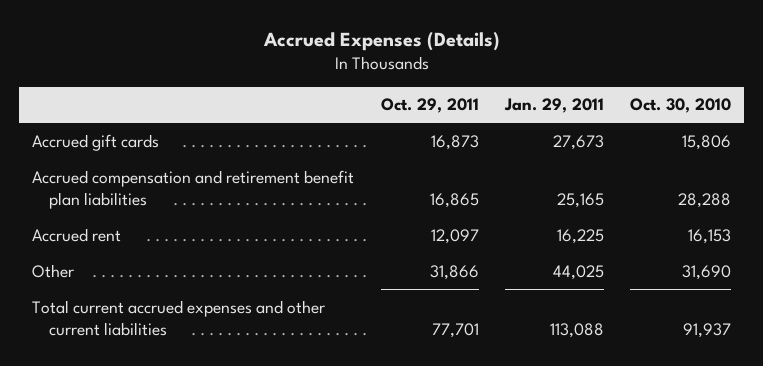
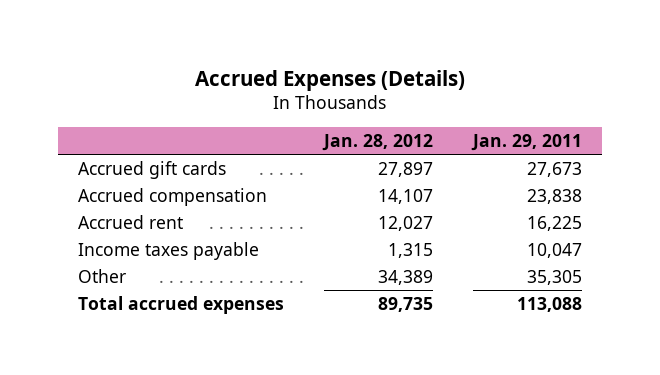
[380,98,479,114] Oct. 29, 2011 -> none
[630,98,732,114] Oct. 30, 2010 -> none
none -> [321,133,433,151] Jan. 28, 2012
[32,169,355,209] Accrued compensation and retirement benefit plan liabilities -> [77,187,267,206] Accrued compensation
[556,192,604,208] 25,165 -> [526,188,582,204] 23,838
none -> [77,241,259,260] Income taxes payable
[552,264,604,280] 44,025 -> [526,269,582,285] 35,305
[32,299,326,336] Total current accrued expenses and other current liabilities -> [77,295,284,314] Total accrued expenses

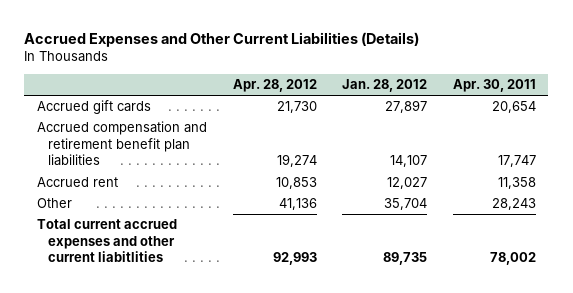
[194,69,465,91] Accrued Expenses (Details) -> [24,32,420,48] Accrued Expenses and Other Current Liabilities (Details)
[470,133,582,151] Jan. 29, 2011 -> none
none -> [232,79,317,93] Apr. 28, 2012
none -> [452,79,536,93] Apr. 30, 2011
[77,187,267,206] Accrued compensation -> [37,121,208,167] Accrued compensation and retirement benefit plan liabilities
[77,241,259,260] Income taxes payable -> none
[377,269,433,285] 34,389 -> [384,198,428,211] 35,704
[77,295,284,314] Total accrued expenses -> [37,219,178,263] Total current accrued expenses and other current liabitlities

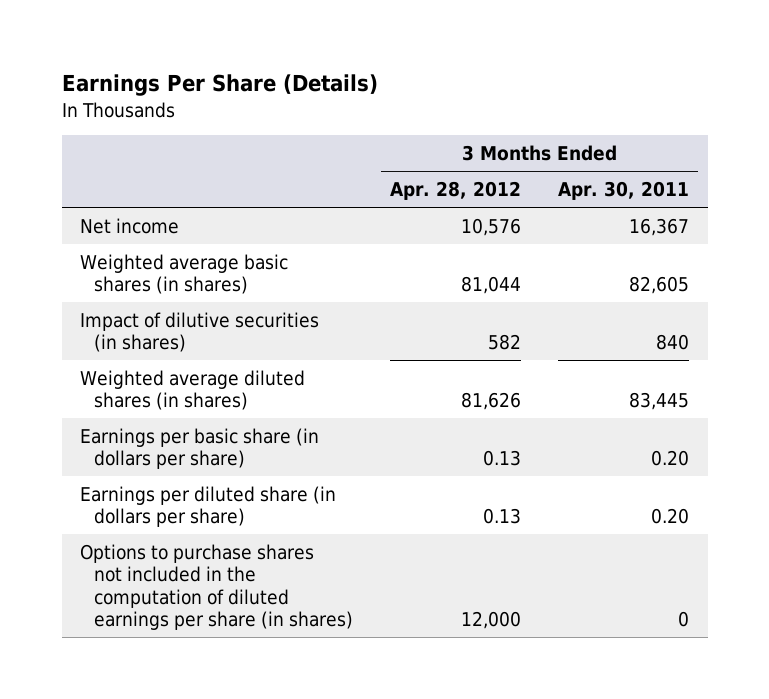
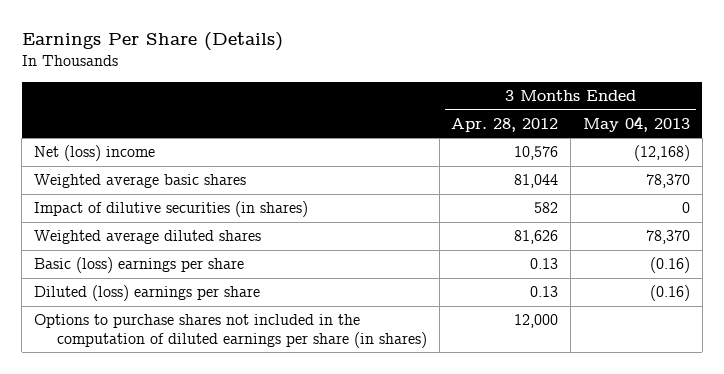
[558,181,690,201] Apr. 30, 2011 -> none
none -> [582,115,690,132] May 04, 2013
[80,217,180,234] Net income -> [33,145,155,162] Net (loss) income
[80,253,289,295] Weighted average basic shares (in shares) -> [33,174,246,189] Weighted average basic shares
[80,369,306,411] Weighted average diluted shares (in shares) -> [33,230,261,245] Weighted average diluted shares
[80,427,320,470] Earnings per basic share (in dollars per share) -> [33,257,244,274] Basic (loss) earnings per share
[80,485,337,528] Earnings per diluted share (in dollars per share) -> [33,285,260,302] Diluted (loss) earnings per share

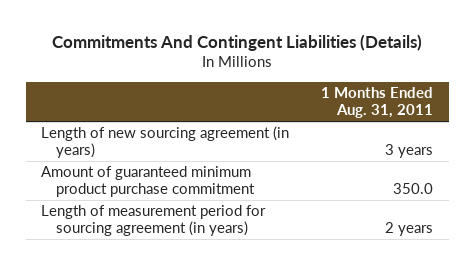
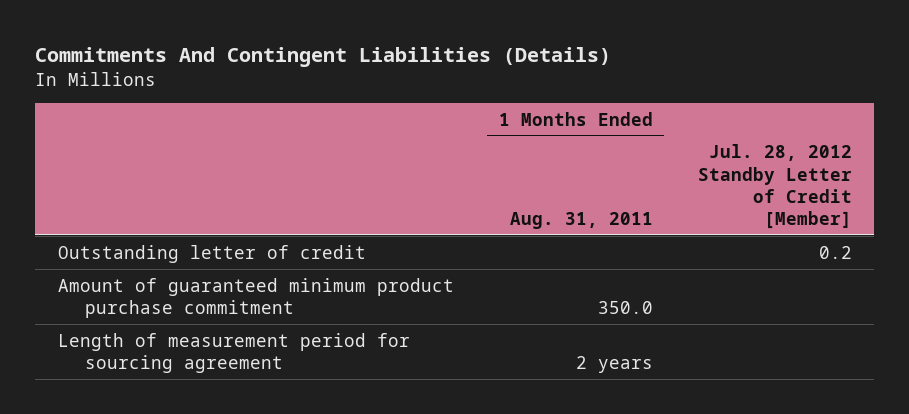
none -> [697,144,852,229] Jul. 28, 2012 Standby Letter of Credit [Member]
[41,126,290,159] Length of new sourcing agreement (in years) -> none
none -> [57,244,366,263] Outstanding letter of credit
[41,205,267,237] Length of measurement period for sourcing agreement (in years) -> [57,332,410,373] Length of measurement period for sourcing agreement

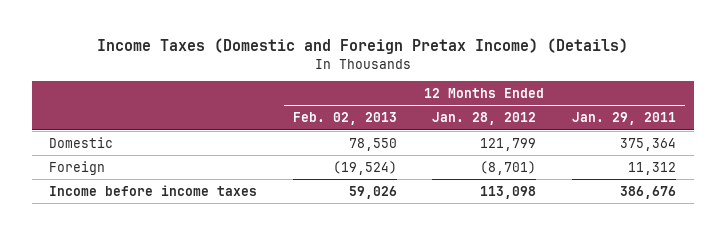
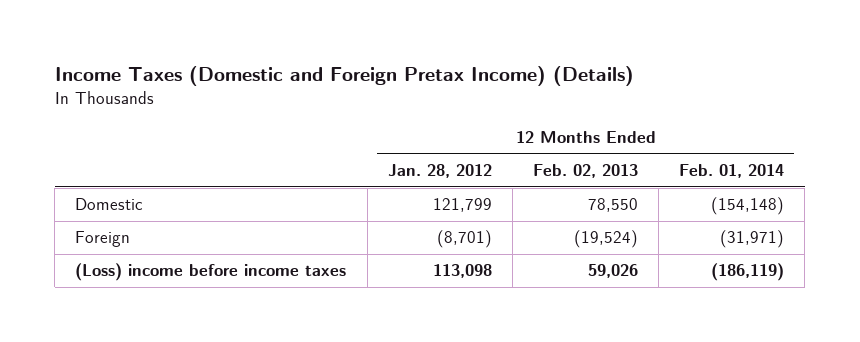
[571,112,676,126] Jan. 29, 2011 -> none
none -> [679,164,785,179] Feb. 01, 2014
[49,184,258,196] Income before income taxes -> [75,263,347,282] (Loss) income before income taxes

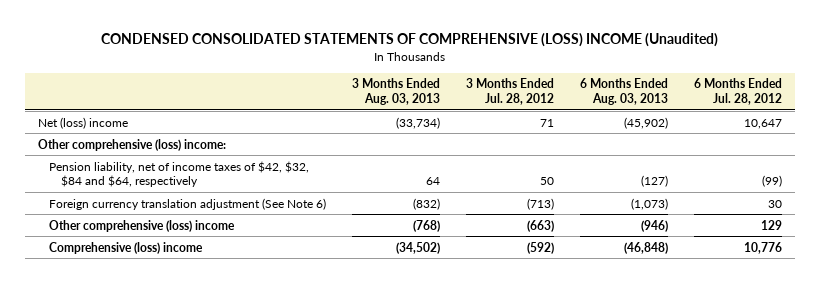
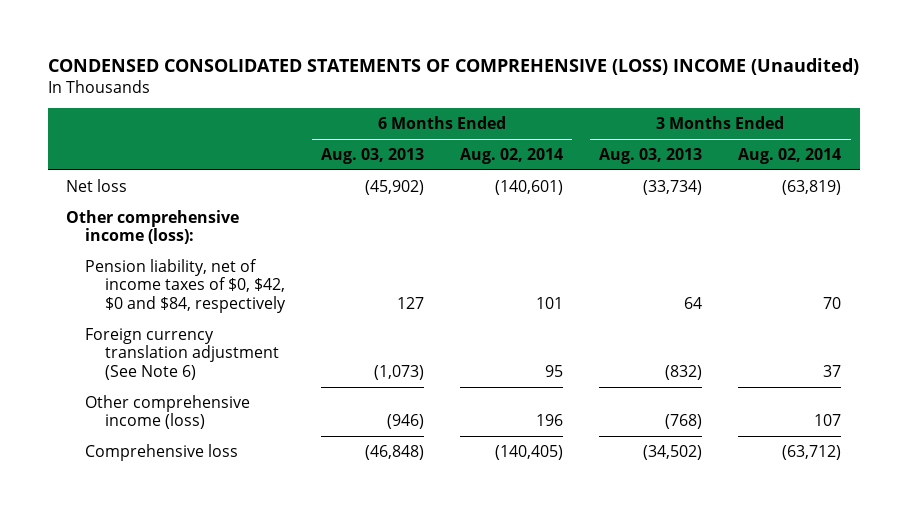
[466,78,555,105] 3 Months Ended Jul. 28, 2012 -> none
[693,78,782,105] 6 Months Ended Jul. 28, 2012 -> none
none -> [460,148,564,165] Aug. 02, 2014
none -> [738,148,842,165] Aug. 02, 2014
[37,116,128,129] Net (loss) income -> [66,178,128,192] Net loss
[37,138,226,151] Other comprehensive (loss) income: -> [66,209,240,245] Other comprehensive income (loss):
[49,160,310,188] Pension liability, net of income taxes of $42, $32, $84 and $64, respectively -> [85,258,286,313] Pension liability, net of income taxes of $0, $42, $0 and $84, respectively
[640,175,668,188] (127) -> [396,296,424,309] 127
[49,219,236,232] Other comprehensive (loss) income -> [85,394,251,430] Other comprehensive income (loss)
[49,241,204,254] Comprehensive (loss) income -> [85,443,239,461] Comprehensive loss

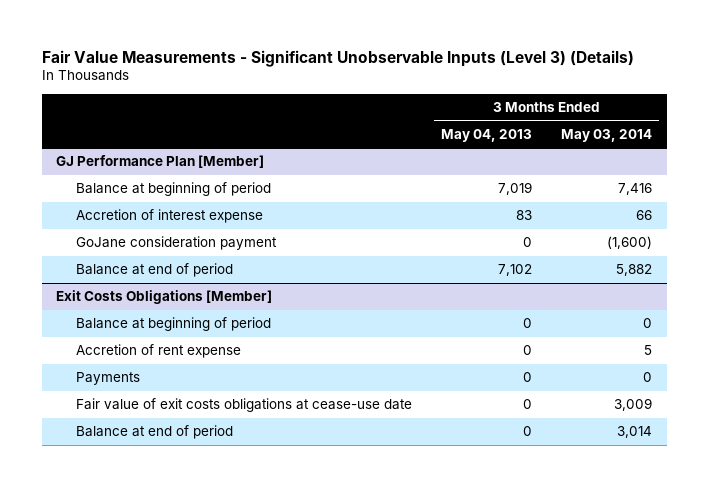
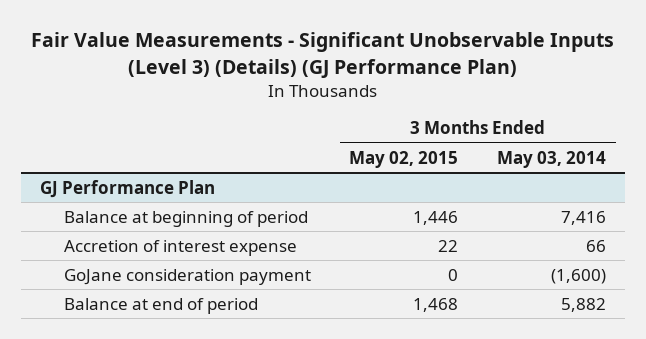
[41,49,634,67] Fair Value Measurements - Significant Unobservable Inputs (Level 3) (Details) -> [30,32,614,78] Fair Value Measurements - Significant Unobservable Inputs (Level 3) (Details) (GJ Performance Plan)
[441,128,533,142] May 04, 2013 -> none
none -> [349,150,459,168] May 02, 2015
[56,155,265,169] GJ Performance Plan [Member] -> [39,179,215,198] GJ Performance Plan
[56,290,273,305] Exit Costs Obligations [Member] -> none
[76,317,272,332] Balance at beginning of period -> none
[76,344,242,359] Accretion of rent expense -> none
[76,372,141,386] Payments -> none
[76,398,413,413] Fair value of exit costs obligations at cease-use date -> none
[76,425,234,440] Balance at end of period -> none

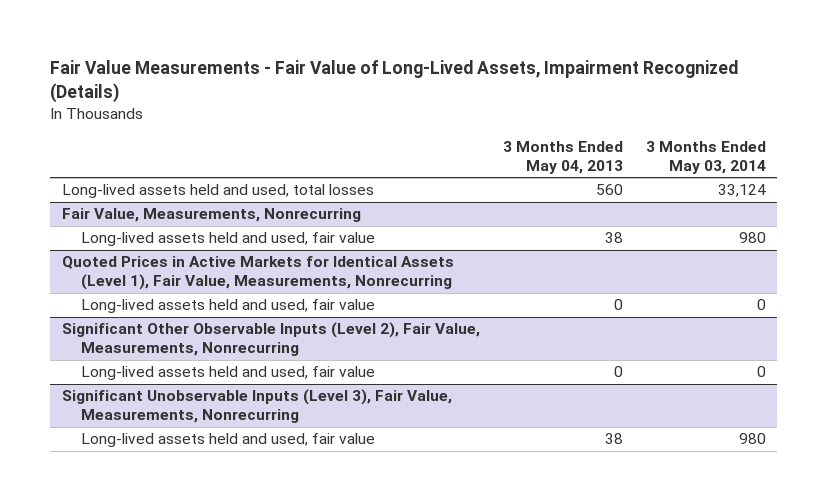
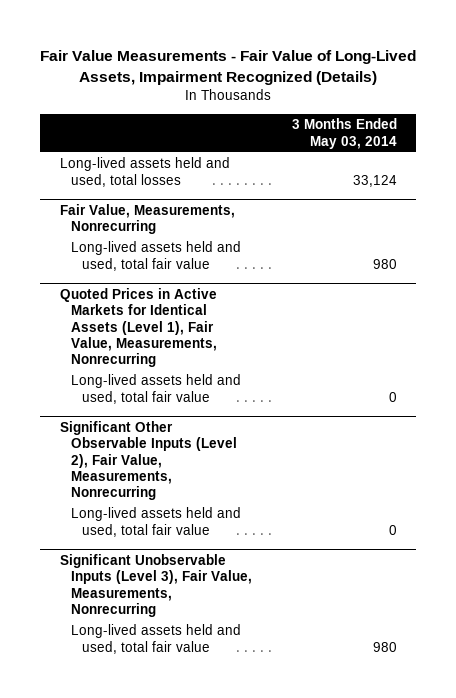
[502,140,623,174] 3 Months Ended May 04, 2013 -> none
[80,232,375,247] Long-lived assets held and used, fair value -> [71,241,242,271] Long-lived assets held and used, total fair value
[80,299,375,314] Long-lived assets held and used, fair value -> [71,374,242,404] Long-lived assets held and used, total fair value
[80,366,375,381] Long-lived assets held and used, fair value -> [71,507,242,537] Long-lived assets held and used, total fair value
[80,433,375,448] Long-lived assets held and used, fair value -> [71,624,242,654] Long-lived assets held and used, total fair value

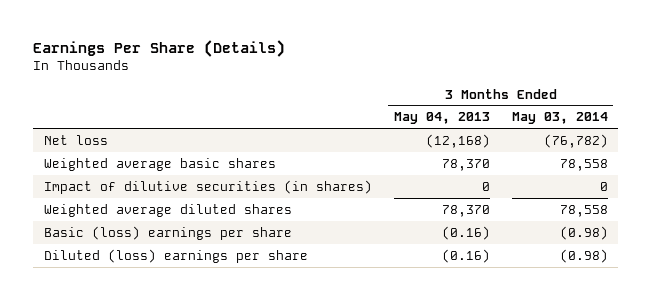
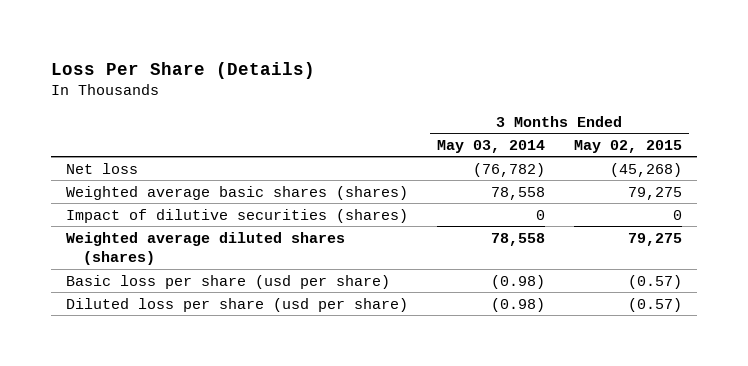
[33,39,286,57] Earnings Per Share (Details) -> [51,61,316,79] Loss Per Share (Details)
[393,112,490,125] May 04, 2013 -> none
none -> [574,139,683,153] May 02, 2015
[44,157,277,171] Weighted average basic shares -> [65,185,408,200] Weighted average basic shares (shares)
[44,179,373,194] Impact of dilutive securities (in shares) -> [65,208,408,223] Impact of dilutive securities (shares)
[44,203,293,217] Weighted average diluted shares -> [65,231,345,266] Weighted average diluted shares (shares)
[44,225,293,240] Basic (loss) earnings per share -> [65,274,390,289] Basic loss per share (usd per share)
[44,248,309,263] Diluted (loss) earnings per share -> [65,297,408,312] Diluted loss per share (usd per share)

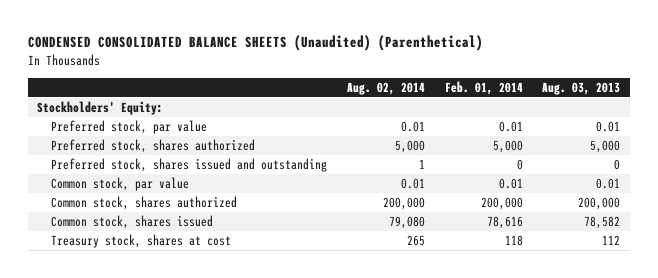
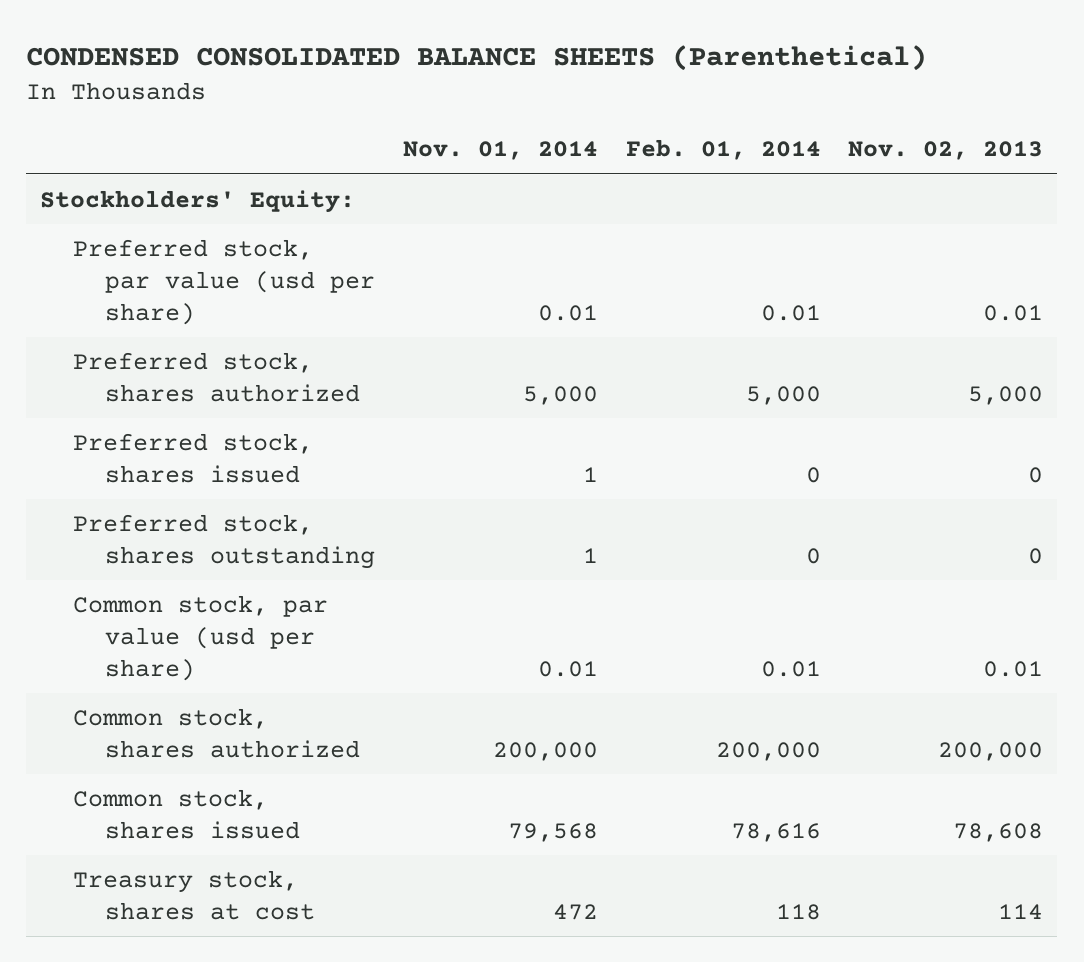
[27,35,483,52] CONDENSED CONSOLIDATED BALANCE SHEETS (Unaudited) (Parenthetical) -> [26,45,928,72] CONDENSED CONSOLIDATED BALANCE SHEETS (Parenthetical)
[346,81,425,95] Aug. 02, 2014 -> none
[542,81,621,95] Aug. 03, 2013 -> none
none -> [403,141,599,161] Nov. 01, 2014
none -> [848,141,1044,161] Nov. 02, 2013
[51,120,208,135] Preferred stock, par value -> [72,238,376,325] Preferred stock, par value (usd per share)
[51,158,328,173] Preferred stock, shares issued and outstanding -> [72,432,313,483] Preferred stock, shares issued
none -> [72,513,376,569] Preferred stock, shares outstanding
[51,177,190,192] Common stock, par value -> [72,594,328,681] Common stock, par value (usd per share)

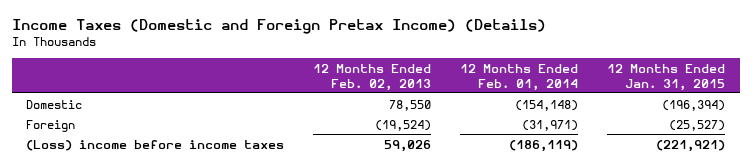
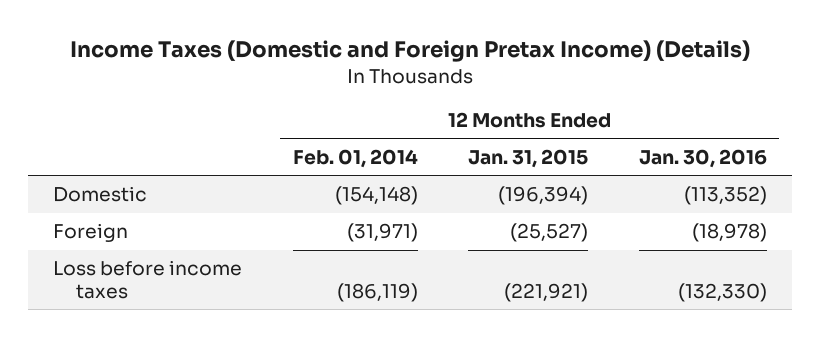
[313,63,432,91] 12 Months Ended Feb. 02, 2013 -> none
none -> [638,148,767,168] Jan. 30, 2016
[26,139,285,151] (Loss) income before income taxes -> [53,260,243,299] Loss before income taxes

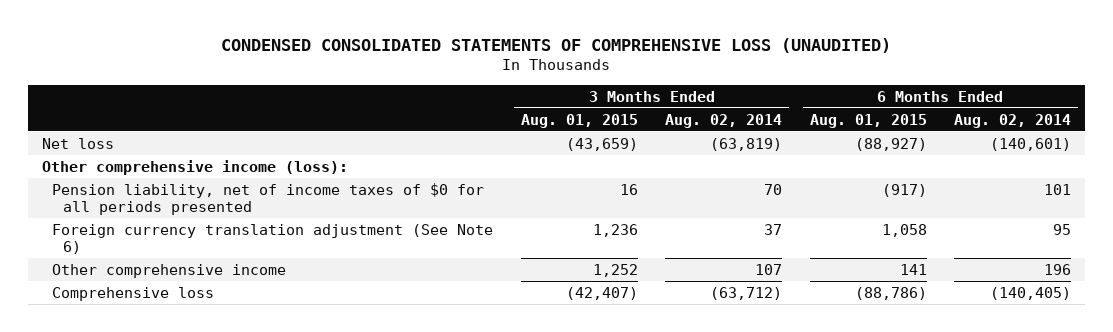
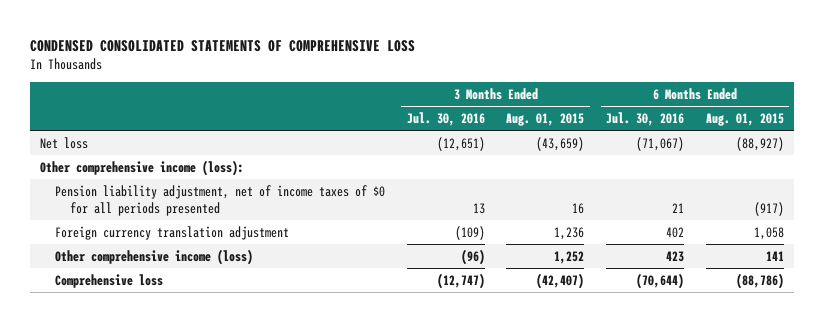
[221,37,892,53] CONDENSED CONSOLIDATED STATEMENTS OF COMPREHENSIVE LOSS (UNAUDITED) -> [29,39,415,52] CONDENSED CONSOLIDATED STATEMENTS OF COMPREHENSIVE LOSS
[665,113,783,128] Aug. 02, 2014 -> none
[954,113,1072,128] Aug. 02, 2014 -> none
none -> [406,111,485,126] Jul. 30, 2016
none -> [605,111,684,126] Jul. 30, 2016
[52,182,485,216] Pension liability, net of income taxes of $0 for all periods presented -> [55,184,386,216] Pension liability adjustment, net of income taxes of $0 for all periods presented
[52,223,494,255] Foreign currency translation adjustment (See Note 6) -> [55,225,290,240] Foreign currency translation adjustment
[52,263,287,278] Other comprehensive income -> [55,248,254,265] Other comprehensive income (loss)

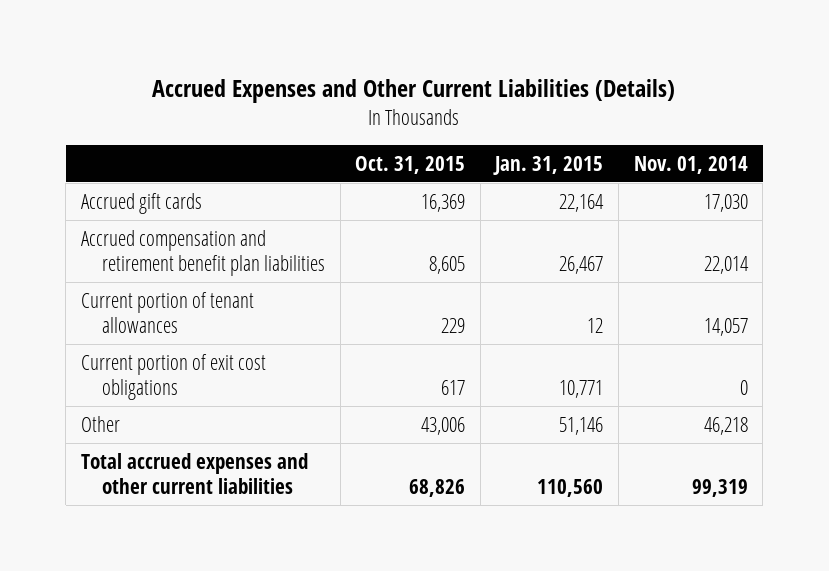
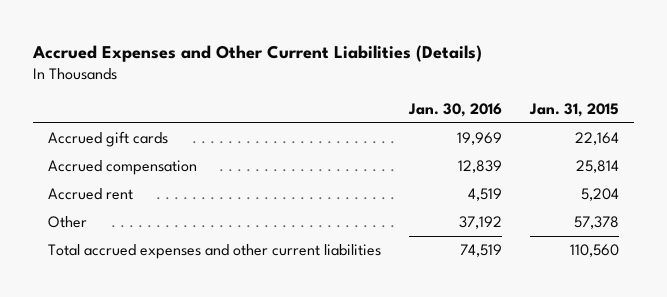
[355,155,466,174] Oct. 31, 2015 -> none
[633,155,748,174] Nov. 01, 2014 -> none
none -> [407,103,502,118] Jan. 30, 2016
[80,291,254,334] Current portion of tenant allowances -> none
[80,353,266,401] Current portion of exit cost obligations -> none
[80,229,326,277] Accrued compensation and retirement benefit plan liabilities -> [47,160,197,176] Accrued compensation
[559,256,604,275] 26,467 -> [576,160,620,174] 25,814
none -> [47,188,133,201] Accrued rent
[559,416,604,435] 51,146 -> [574,216,620,230] 57,378

